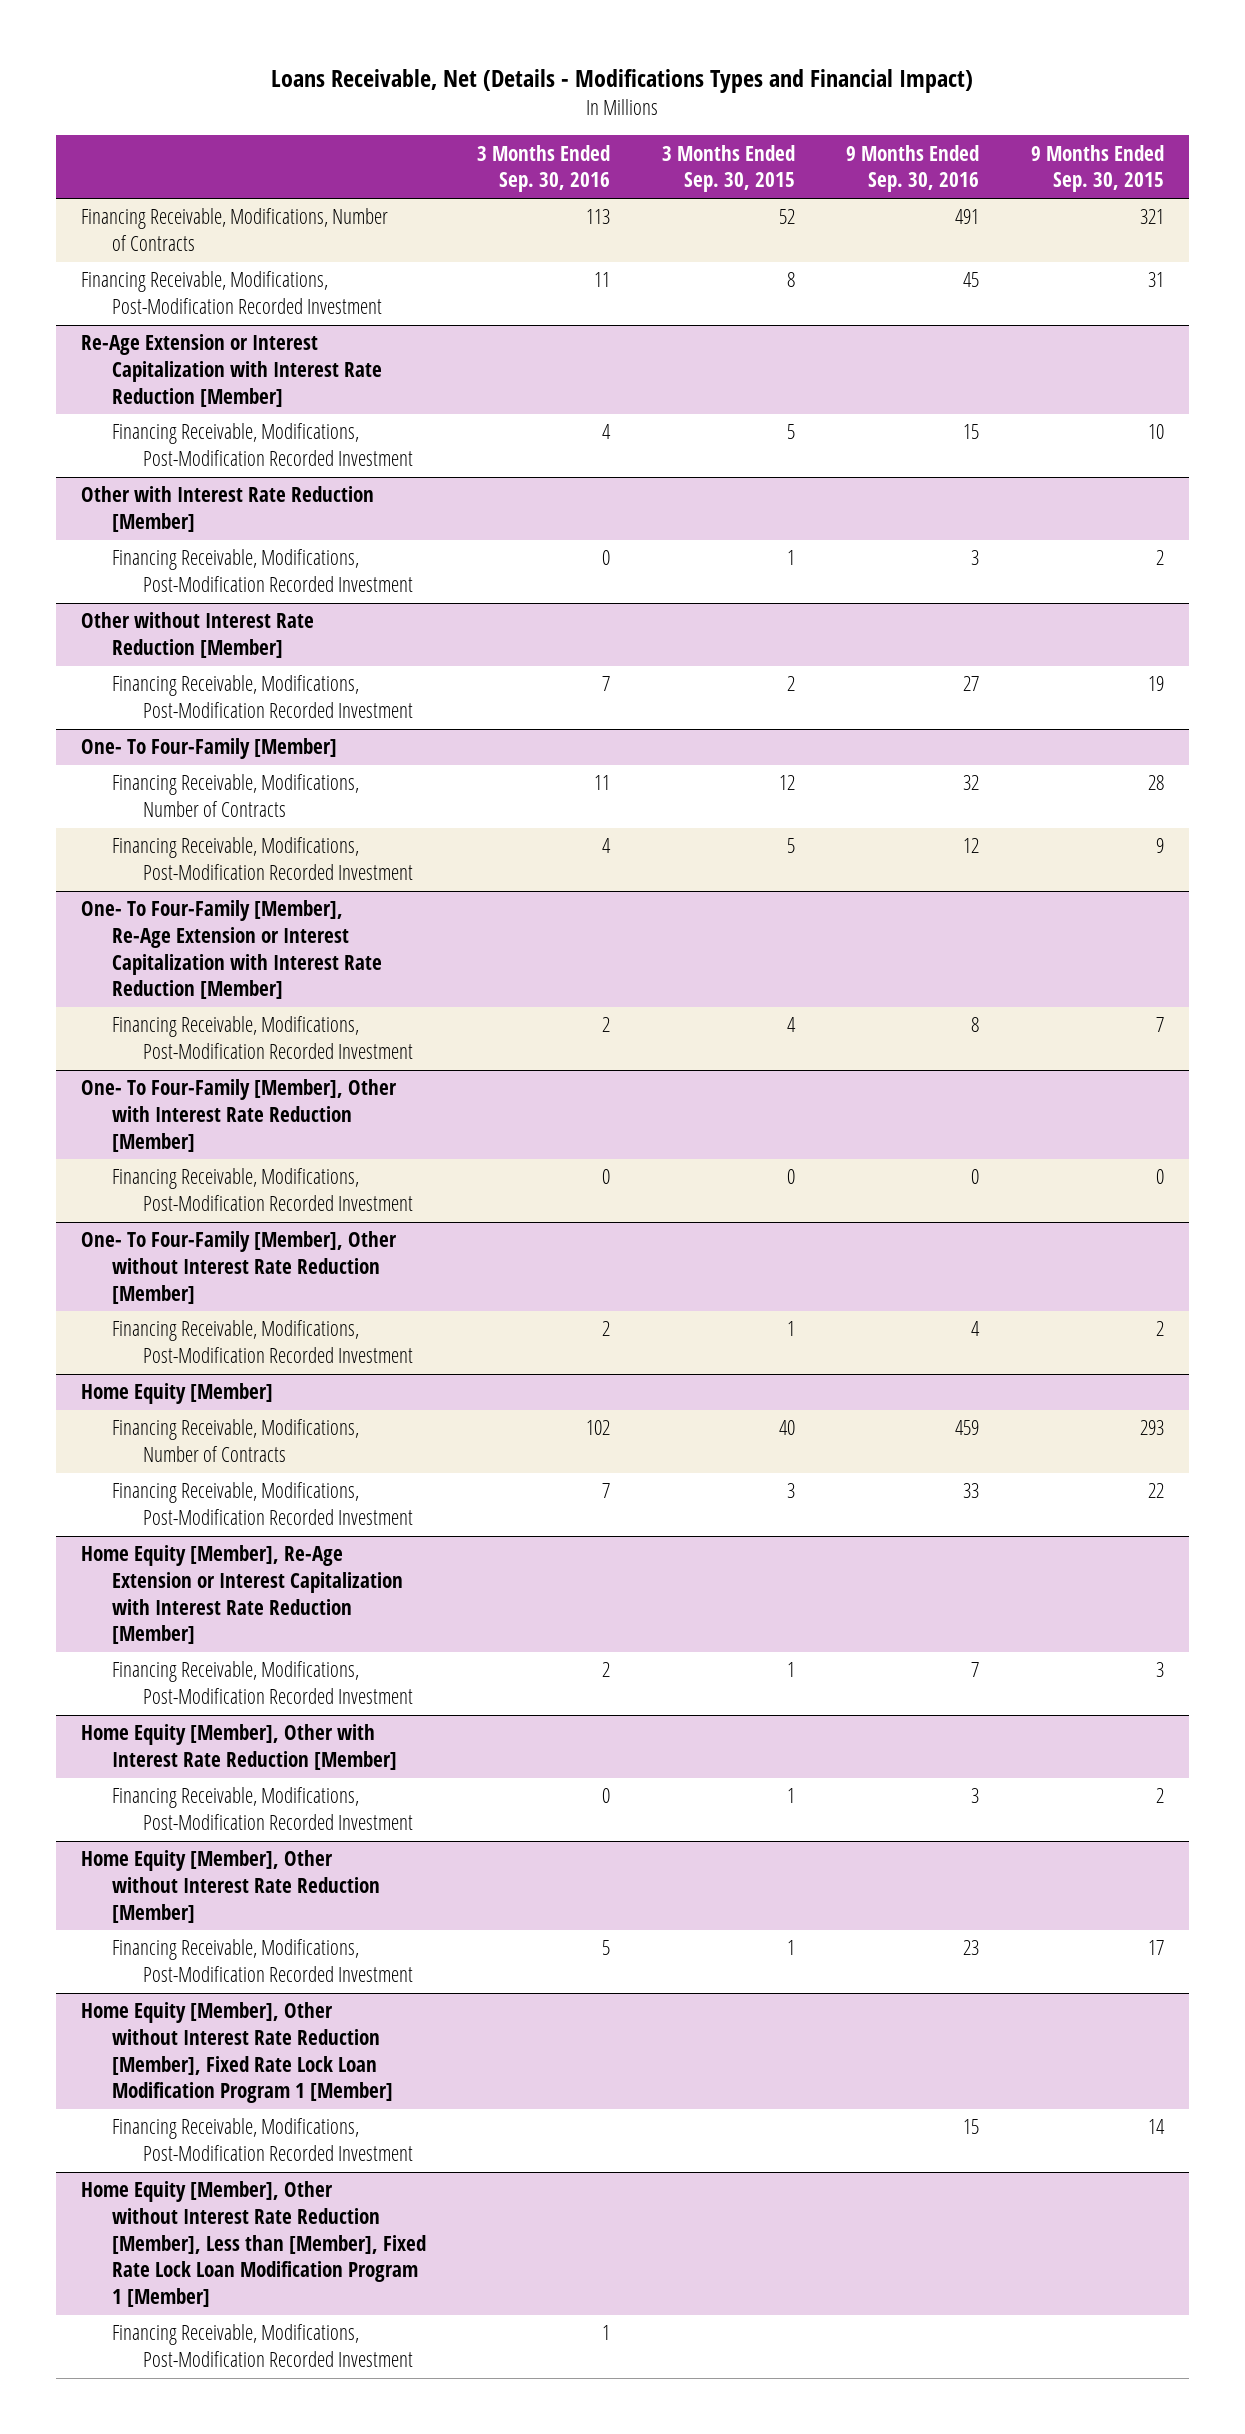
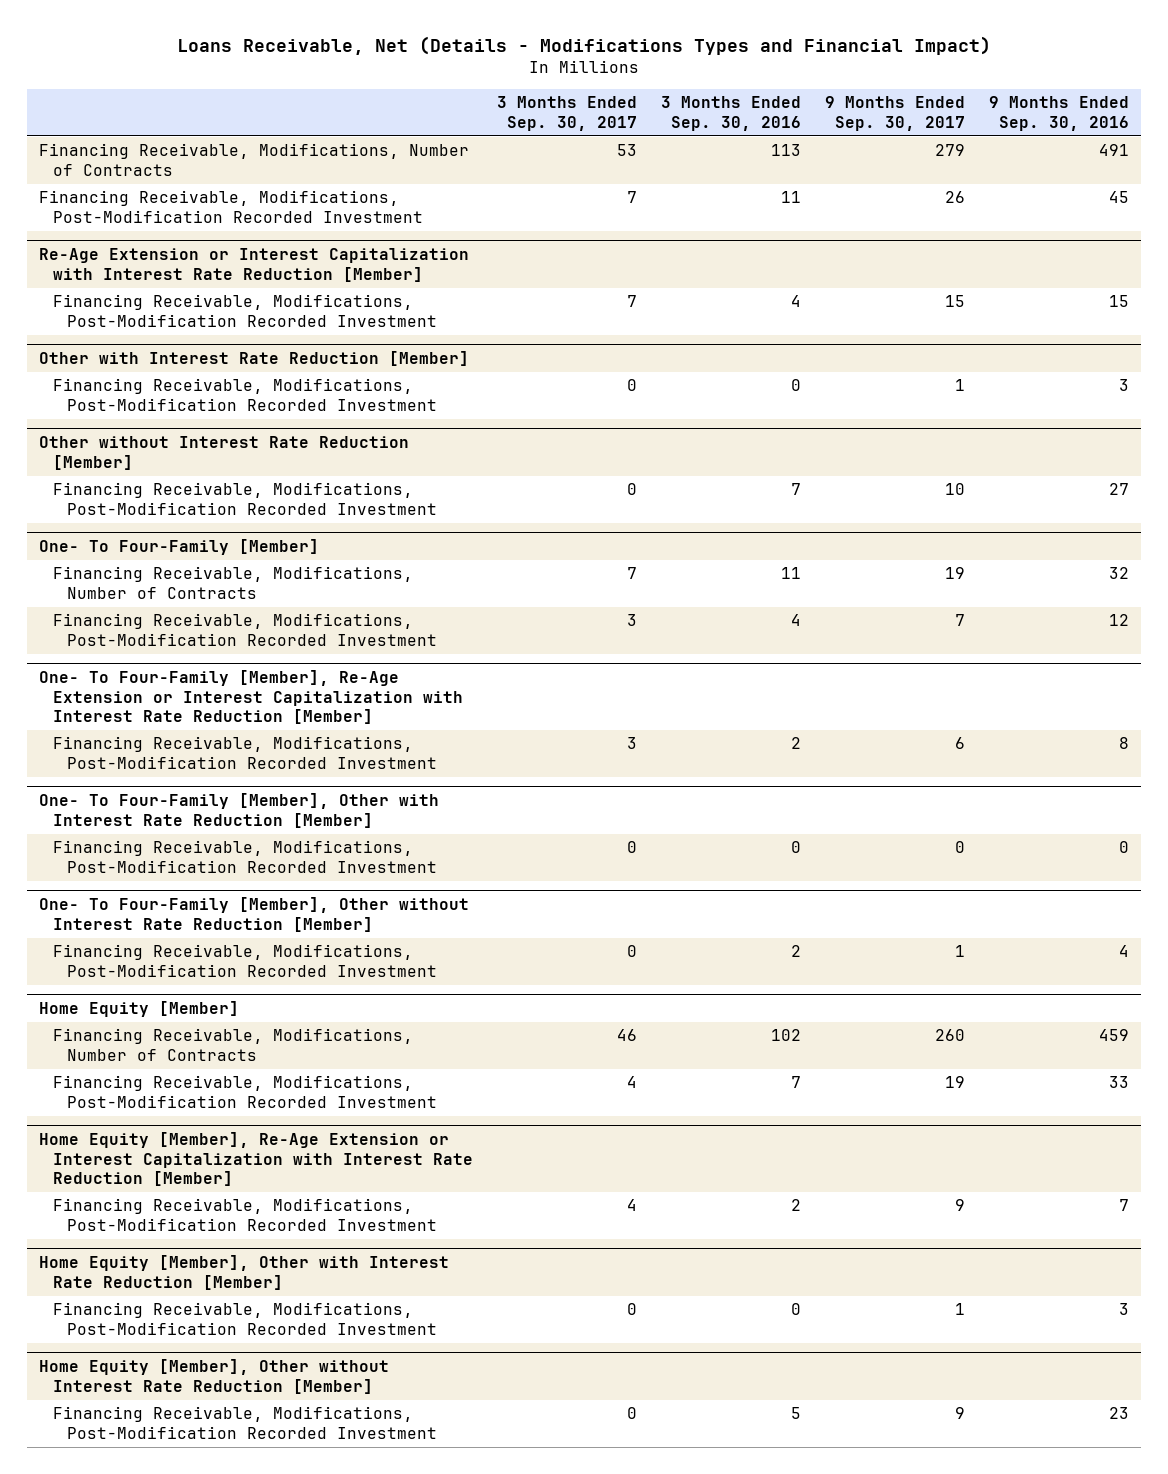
[661,144,795,193] 3 Months Ended Sep. 30, 2015 -> none
[1030,144,1164,193] 9 Months Ended Sep. 30, 2015 -> none
none -> [497,96,638,131] 3 Months Ended Sep. 30, 2017
none -> [825,96,966,131] 9 Months Ended Sep. 30, 2017
[81,2002,394,2104] Home Equity [Member], Other without Interest Rate Reduction [Member], Fixed Rate Lock Loan Modification Program 1 [Member] -> none
[112,2118,413,2162] Financing Receivable, Modifications, Post-Modification Recorded Investment -> none
[81,2181,427,2307] Home Equity [Member], Other without Interest Rate Reduction [Member], Less than [Member], Fixed Rate Lock Loan Modification Program 1 [Member] -> none
[112,2324,413,2368] Financing Receivable, Modifications, Post-Modification Recorded Investment -> none

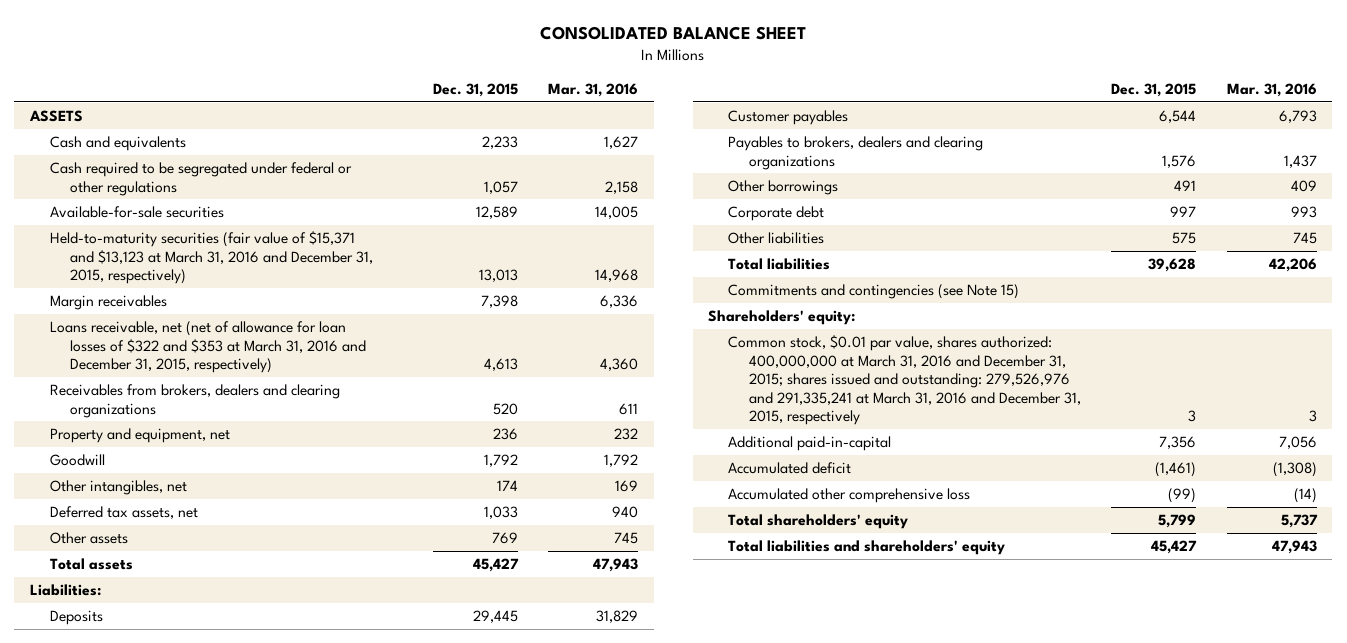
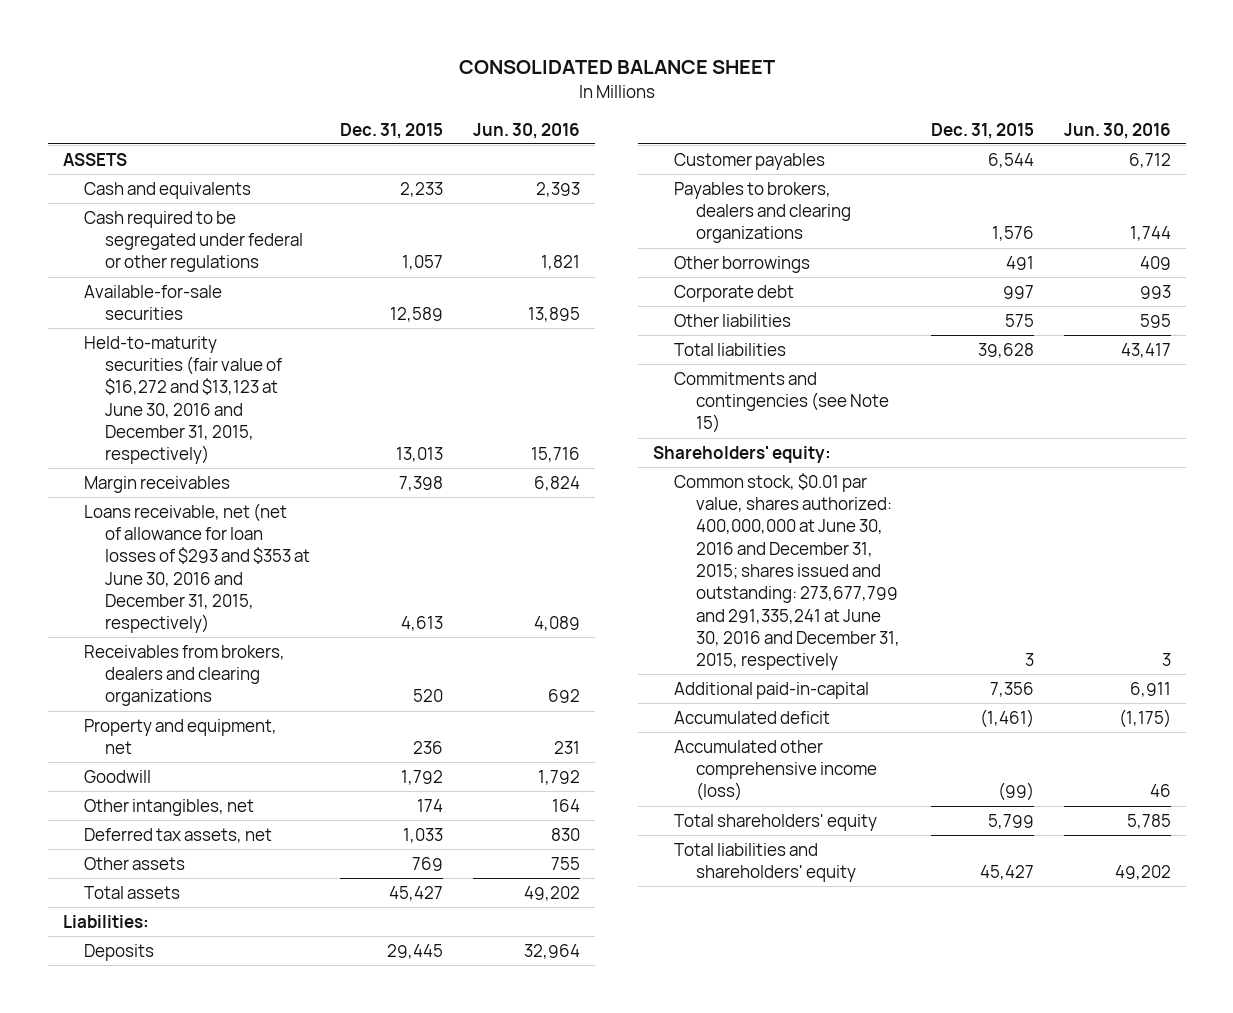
[548,82,639,97] Mar. 31, 2016 -> none
none -> [473,122,581,139] Jun. 30, 2016
[49,231,374,285] Held-to-maturity securities (fair value of $15,371 and $13,123 at March 31, 2016 and December 31, 2015, respectively) -> [84,335,283,465] Held-to-maturity securities (fair value of $16,272 and $13,123 at June 30, 2016 and December 31, 2015, respectively)
[49,321,367,374] Loans receivable, net (net of allowance for loan losses of $322 and $353 at March 31, 2016 and December 31, 2015, respectively) -> [84,502,311,634] Loans receivable, net (net of allowance for loan losses of $293 and $353 at June 30, 2016 and December 31, 2015, respectively)
[728,335,1081,426] Common stock, $0.01 par value, shares authorized: 400,000,000 at March 31, 2016 and December 31, 2015; shares issued and outstanding: 279,526,976 and 291,335,241 at March 31, 2016 and December 31, 2015, respectively -> [674,472,900,671] Common stock, $0.01 par value, shares authorized: 400,000,000 at June 30, 2016 and December 31, 2015; shares issued and outstanding: 273,677,799 and 291,335,241 at June 30, 2016 and December 31, 2015, respectively
[728,488,971,504] Accumulated other comprehensive loss -> [674,739,877,802] Accumulated other comprehensive income (loss)

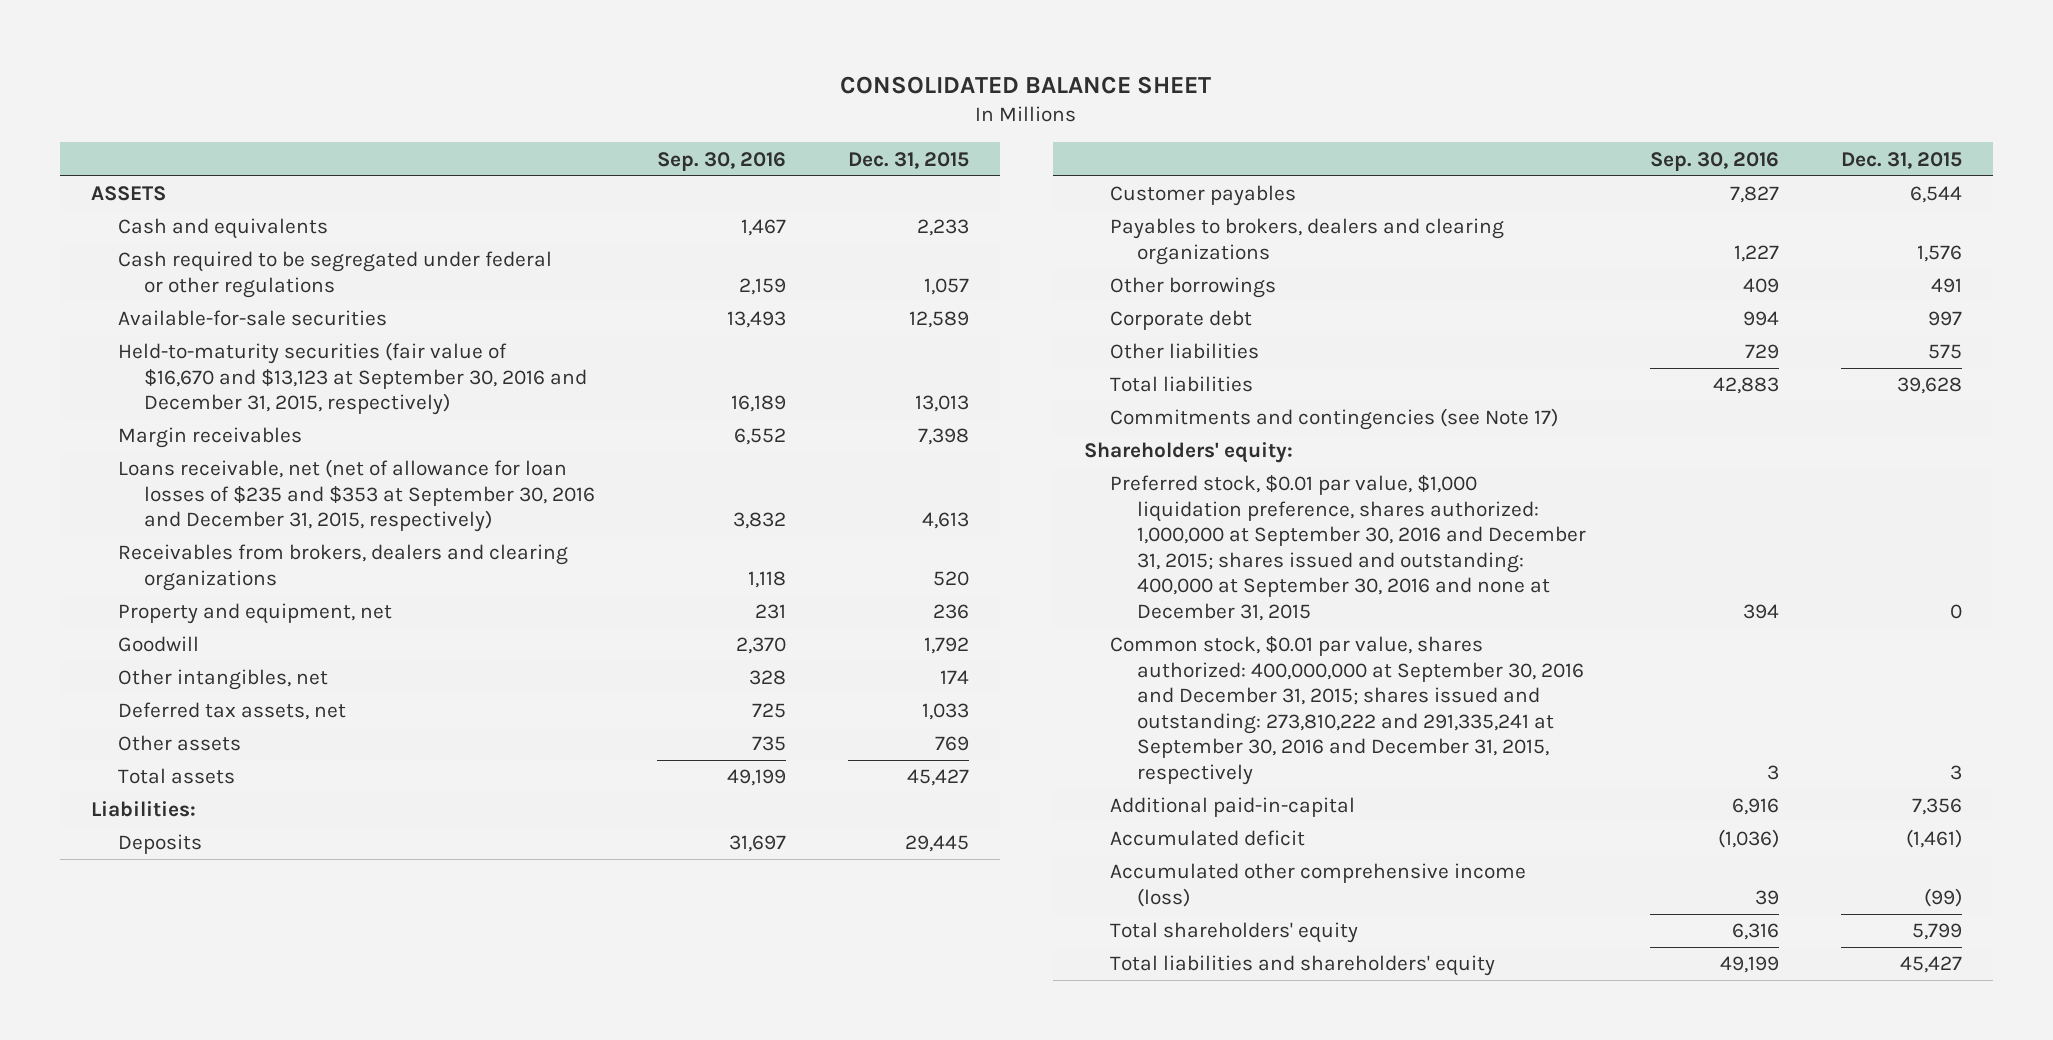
[473,122,581,139] Jun. 30, 2016 -> none
none -> [657,151,787,171] Sep. 30, 2016
[84,335,283,465] Held-to-maturity securities (fair value of $16,272 and $13,123 at June 30, 2016 and December 31, 2015, respectively) -> [117,342,588,416] Held-to-maturity securities (fair value of $16,670 and $13,123 at September 30, 2016 and December 31, 2015, respectively)
[84,502,311,634] Loans receivable, net (net of allowance for loan losses of $293 and $353 at June 30, 2016 and December 31, 2015, respectively) -> [117,459,596,533] Loans receivable, net (net of allowance for loan losses of $235 and $353 at September 30, 2016 and December 31, 2015, respectively)
[674,371,889,434] Commitments and contingencies (see Note 15) -> [1110,408,1559,431] Commitments and contingencies (see Note 17)
none -> [1110,475,1587,621] Preferred stock, $0.01 par value, $1,000 liquidation preference, shares authorized: 1,000,000 at September 30, 2016 and December 31, 2015; shares issued and outstanding: 400,000 at September 30, 2016 and none at December 31, 2015
[674,472,900,671] Common stock, $0.01 par value, shares authorized: 400,000,000 at June 30, 2016 and December 31, 2015; shares issued and outstanding: 273,677,799 and 291,335,241 at June 30, 2016 and December 31, 2015, respectively -> [1110,636,1585,785] Common stock, $0.01 par value, shares authorized: 400,000,000 at September 30, 2016 and December 31, 2015; shares issued and outstanding: 273,810,222 and 291,335,241 at September 30, 2016 and December 31, 2015, respectively

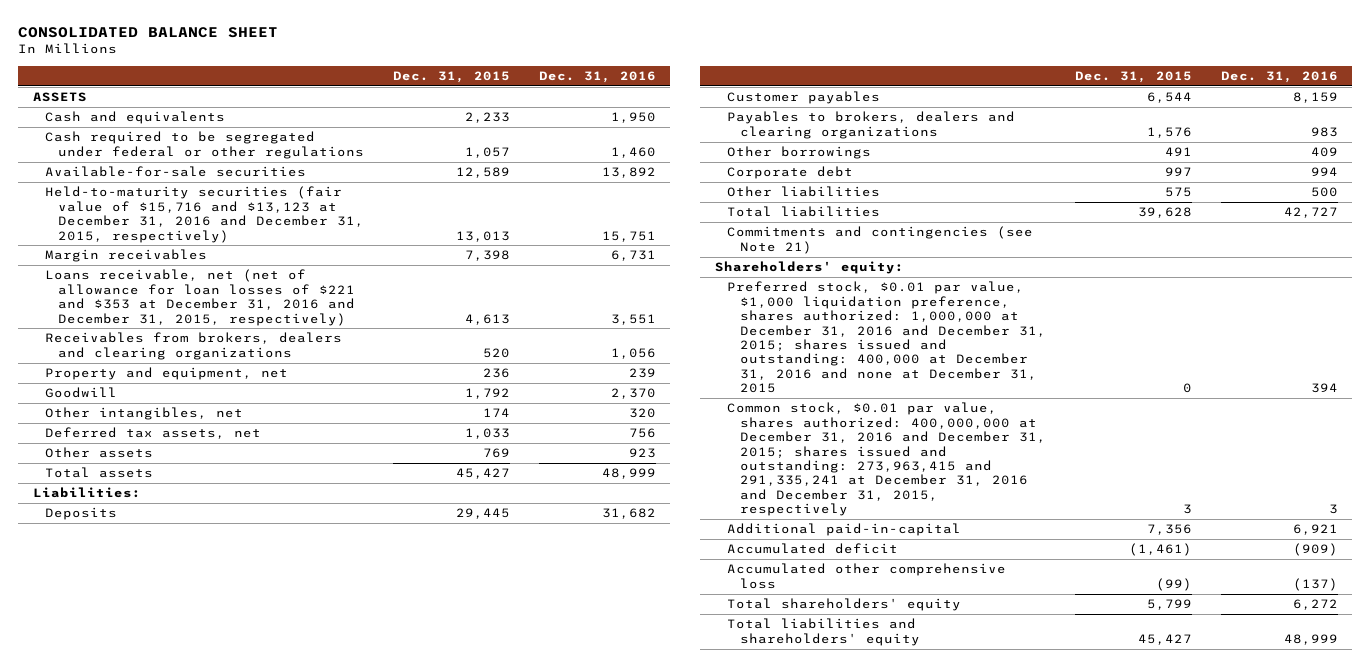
[657,151,787,171] Sep. 30, 2016 -> none
none -> [538,70,656,83] Dec. 31, 2016
[117,342,588,416] Held-to-maturity securities (fair value of $16,670 and $13,123 at September 30, 2016 and December 31, 2015, respectively) -> [45,186,364,243] Held-to-maturity securities (fair value of $15,716 and $13,123 at December 31, 2016 and December 31, 2015, respectively)
[117,459,596,533] Loans receivable, net (net of allowance for loan losses of $235 and $353 at September 30, 2016 and December 31, 2015, respectively) -> [45,269,355,326] Loans receivable, net (net of allowance for loan losses of $221 and $353 at December 31, 2016 and December 31, 2015, respectively)
[1110,408,1559,431] Commitments and contingencies (see Note 17) -> [727,226,1034,254] Commitments and contingencies (see Note 21)
[1110,475,1587,621] Preferred stock, $0.01 par value, $1,000 liquidation preference, shares authorized: 1,000,000 at September 30, 2016 and December 31, 2015; shares issued and outstanding: 400,000 at September 30, 2016 and none at December 31, 2015 -> [727,281,1046,394] Preferred stock, $0.01 par value, $1,000 liquidation preference, shares authorized: 1,000,000 at December 31, 2016 and December 31, 2015; shares issued and outstanding: 400,000 at December 31, 2016 and none at December 31, 2015
[1110,636,1585,785] Common stock, $0.01 par value, shares authorized: 400,000,000 at September 30, 2016 and December 31, 2015; shares issued and outstanding: 273,810,222 and 291,335,241 at September 30, 2016 and December 31, 2015, respectively -> [727,402,1046,517] Common stock, $0.01 par value, shares authorized: 400,000,000 at December 31, 2016 and December 31, 2015; shares issued and outstanding: 273,963,415 and 291,335,241 at December 31, 2016 and December 31, 2015, respectively
[1110,863,1527,907] Accumulated other comprehensive income (loss) -> [727,563,1007,589] Accumulated other comprehensive loss

